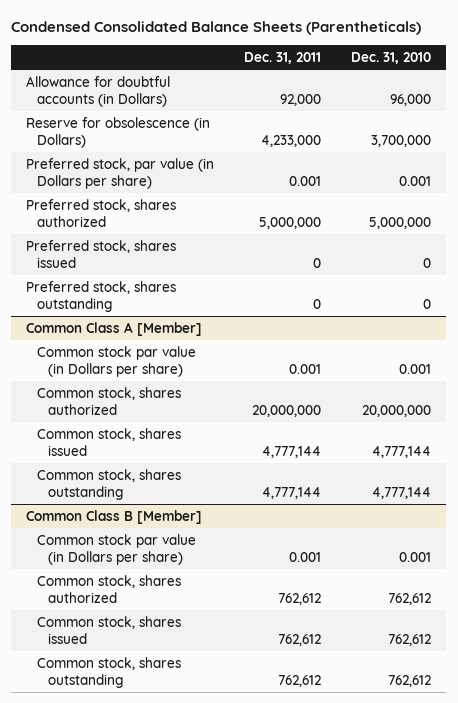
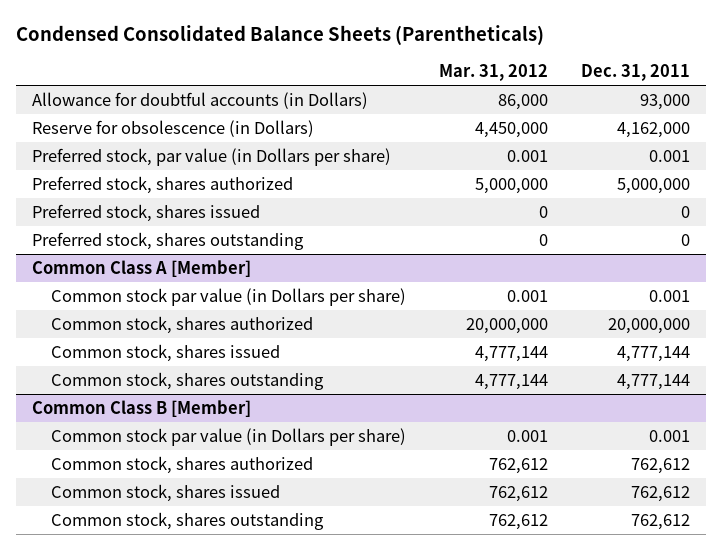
[351,52,432,65] Dec. 31, 2010 -> none
none -> [438,64,548,82] Mar. 31, 2012
[280,93,322,106] 92,000 -> [639,93,690,110] 93,000
[261,134,322,147] 4,233,000 -> [616,121,690,138] 4,162,000

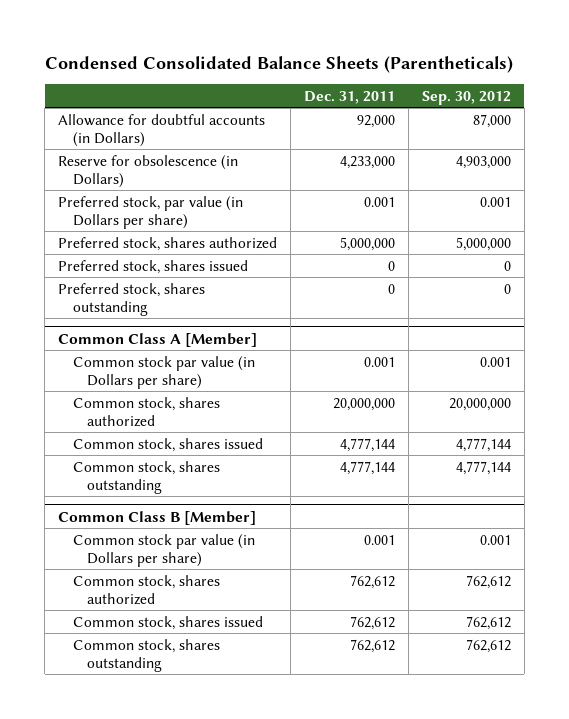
[438,64,548,82] Mar. 31, 2012 -> none
none -> [421,90,511,105] Sep. 30, 2012
[639,93,690,110] 93,000 -> [357,114,396,128] 92,000
[616,121,690,138] 4,162,000 -> [340,155,396,169] 4,233,000

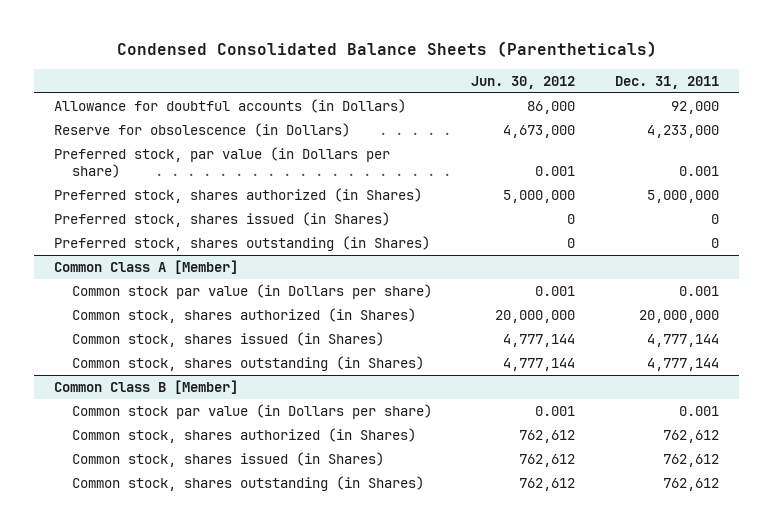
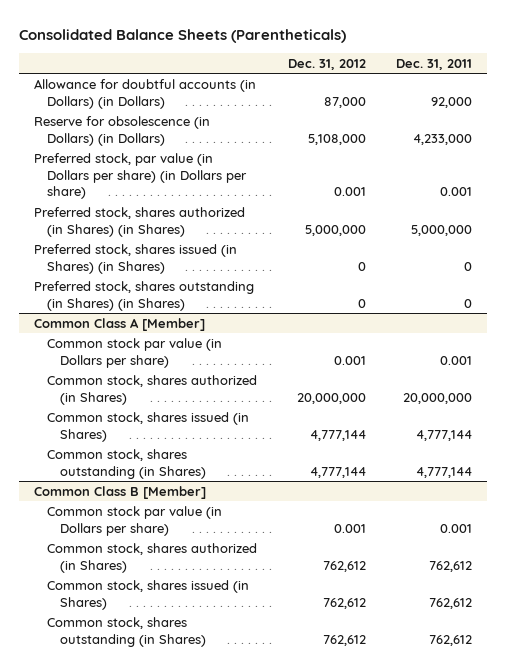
[116,41,657,58] Condensed Consolidated Balance Sheets (Parentheticals) -> [19,28,347,43] Consolidated Balance Sheets (Parentheticals)
[471,75,576,89] Jun. 30, 2012 -> none
none -> [287,58,366,70] Dec. 31, 2012
[54,98,407,113] Allowance for doubtful accounts (in Dollars) -> [34,78,257,109] Allowance for doubtful accounts (in Dollars) (in Dollars)
[54,122,351,137] Reserve for obsolescence (in Dollars) -> [34,115,211,146] Reserve for obsolescence (in Dollars) (in Dollars)
[54,146,391,178] Preferred stock, par value (in Dollars per share) -> [34,152,247,200] Preferred stock, par value (in Dollars per share) (in Dollars per share)
[54,187,423,203] Preferred stock, shares authorized (in Shares) -> [34,206,246,237] Preferred stock, shares authorized (in Shares) (in Shares)
[54,211,391,227] Preferred stock, shares issued (in Shares) -> [34,243,238,274] Preferred stock, shares issued (in Shares) (in Shares)
[54,235,431,251] Preferred stock, shares outstanding (in Shares) -> [34,280,255,311] Preferred stock, shares outstanding (in Shares) (in Shares)

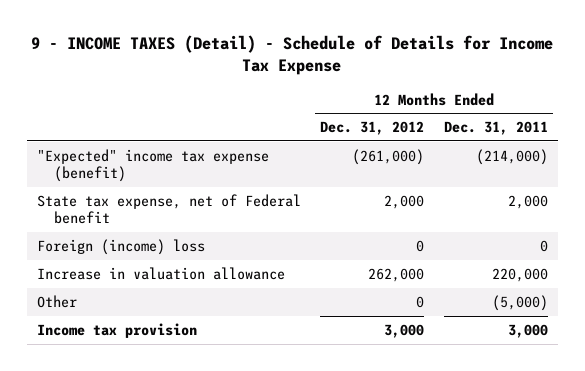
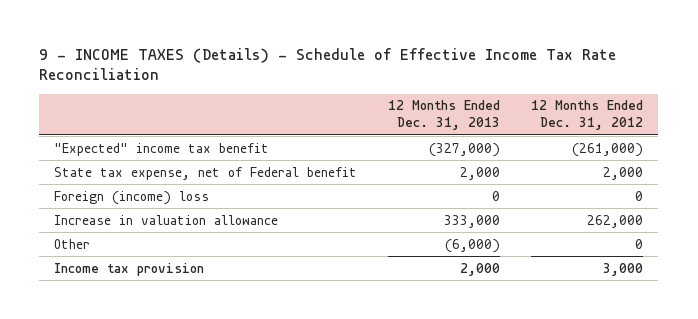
[31,35,554,76] 9 - INCOME TAXES (Detail) - Schedule of Details for Income Tax Expense -> [39,47,617,81] 9 - INCOME TAXES (Details) - Schedule of Effective Income Tax Rate Reconciliation
[443,121,548,136] Dec. 31, 2011 -> none
none -> [388,100,501,131] 12 Months Ended Dec. 31, 2013
[36,148,269,183] "Expected" income tax expense (benefit) -> [54,142,270,156] "Expected" income tax benefit

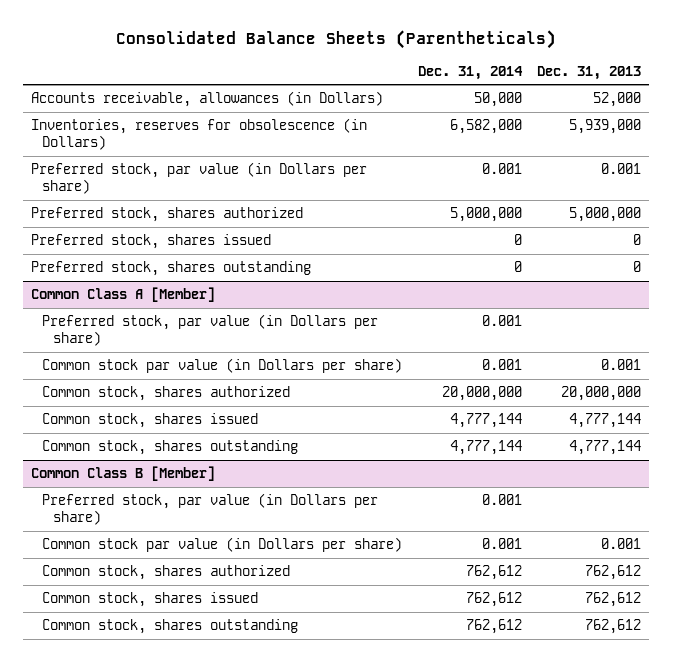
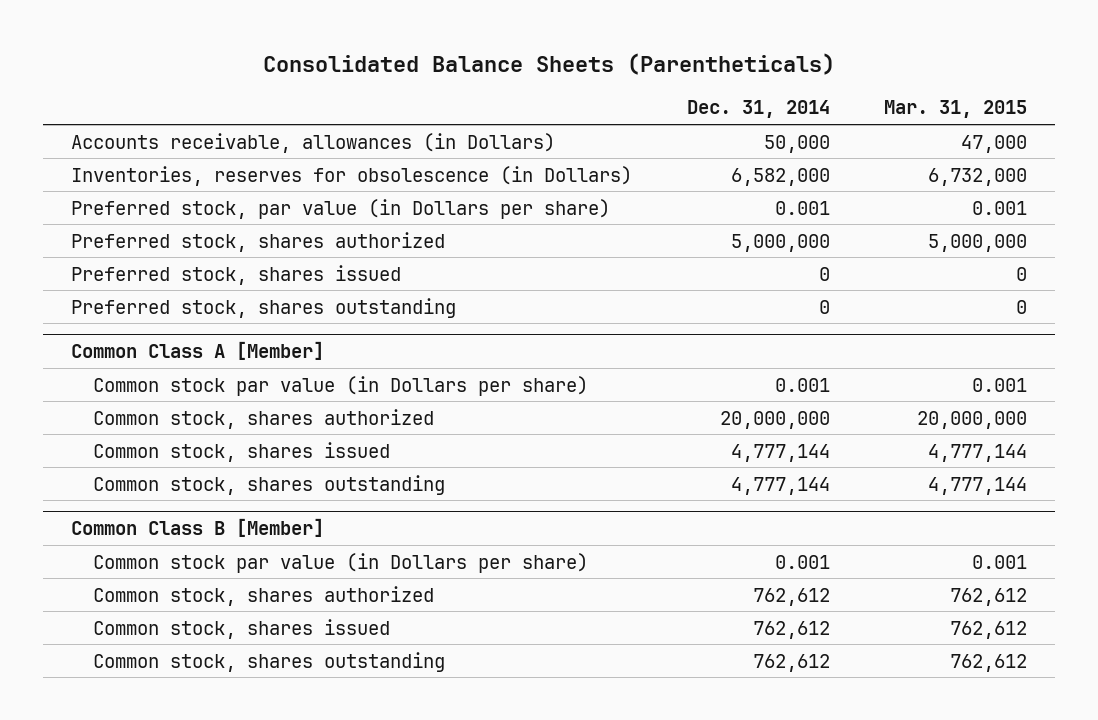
[537,65,642,80] Dec. 31, 2013 -> none
none -> [884,100,1028,119] Mar. 31, 2015
[41,314,378,347] Preferred stock, par value (in Dollars per share) -> none
[41,493,378,526] Preferred stock, par value (in Dollars per share) -> none

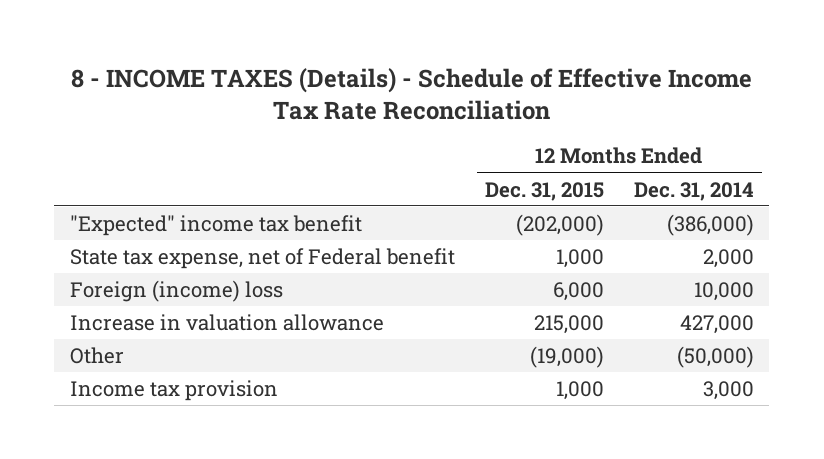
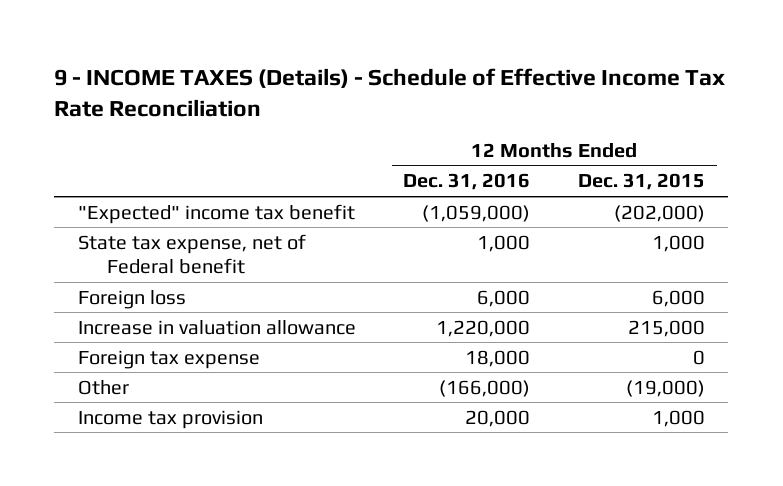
[70,67,752,120] 8 - INCOME TAXES (Details) - Schedule of Effective Income Tax Rate Reconciliation -> [54,68,726,118] 9 - INCOME TAXES (Details) - Schedule of Effective Income Tax Rate Reconciliation
[634,181,755,201] Dec. 31, 2014 -> none
none -> [403,173,531,191] Dec. 31, 2016
[69,280,283,303] Foreign (income) loss -> [78,289,187,309] Foreign loss
none -> [78,349,261,369] Foreign tax expense

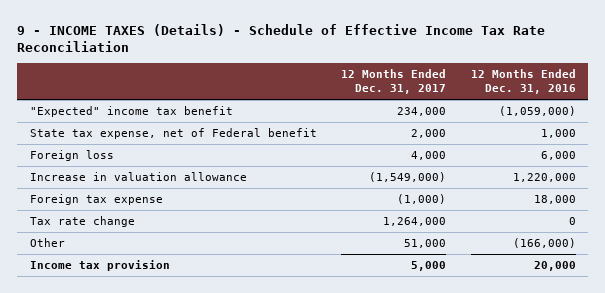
[577,173,705,191] Dec. 31, 2015 -> none
none -> [341,69,447,95] 12 Months Ended Dec. 31, 2017
none -> [29,216,135,228] Tax rate change

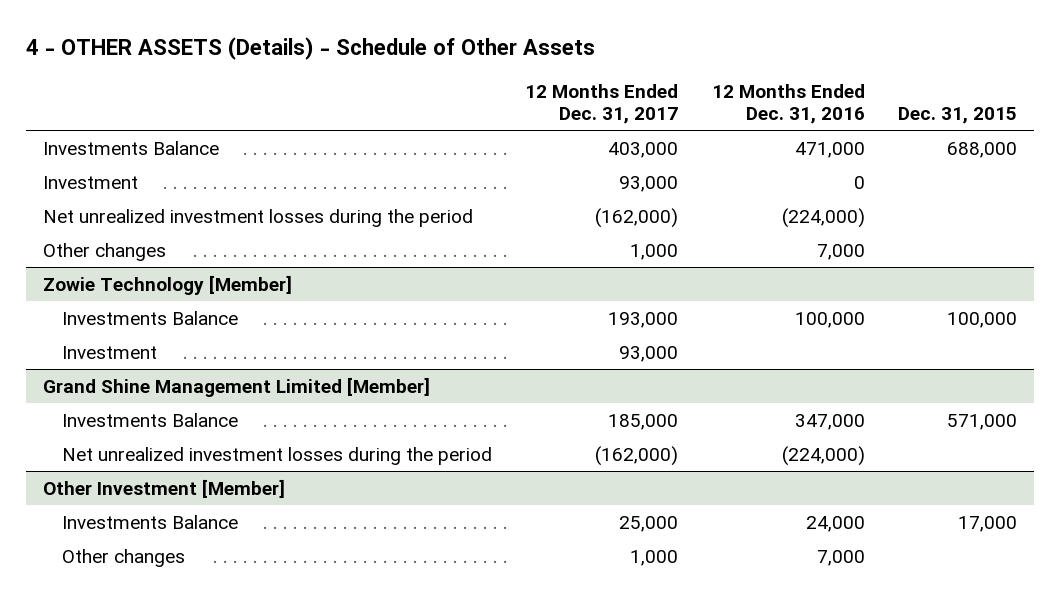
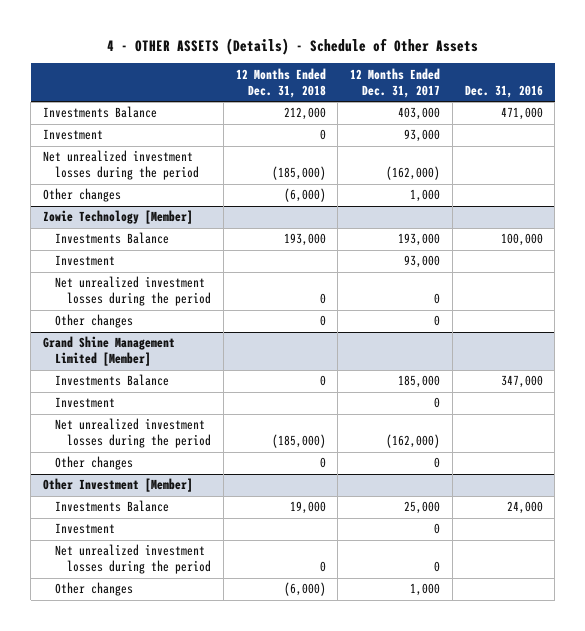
[711,84,865,125] 12 Months Ended Dec. 31, 2016 -> none
[898,107,1018,125] Dec. 31, 2015 -> none
none -> [235,67,326,98] 12 Months Ended Dec. 31, 2018
none -> [464,84,543,98] Dec. 31, 2016
none -> [54,276,212,307] Net unrealized investment losses during the period
none -> [54,314,133,329] Other changes
none -> [54,397,115,409] Investment
none -> [54,456,133,471] Other changes
none -> [54,523,115,535] Investment
none -> [54,544,212,575] Net unrealized investment losses during the period

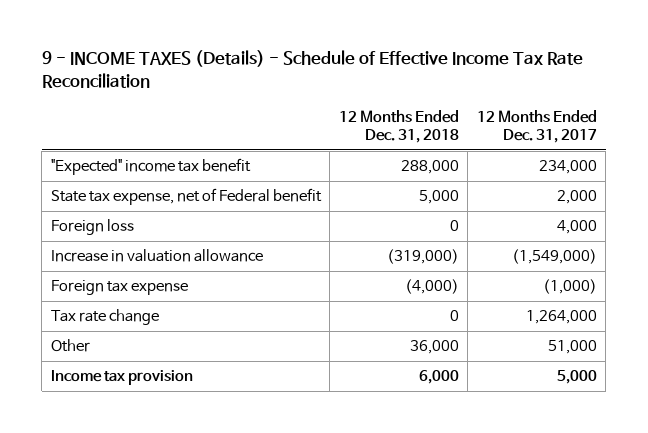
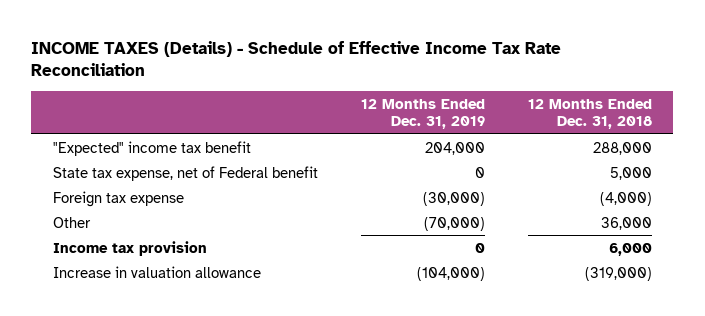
[41,50,583,89] 9 - INCOME TAXES (Details) - Schedule of Effective Income Tax Rate Reconciliation -> [31,40,562,77] INCOME TAXES (Details) - Schedule of Effective Income Tax Rate Reconciliation
[476,109,597,144] 12 Months Ended Dec. 31, 2017 -> none
none -> [360,98,485,129] 12 Months Ended Dec. 31, 2019
[50,219,134,236] Foreign loss -> none
[50,309,159,326] Tax rate change -> none
[50,249,263,263] Increase in valuation allowance -> [52,265,261,278] Increase in valuation allowance

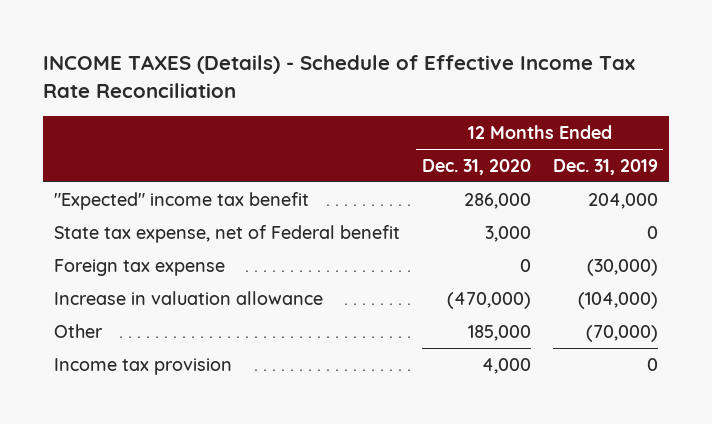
[527,98,652,129] 12 Months Ended Dec. 31, 2018 -> none
none -> [421,158,531,175] Dec. 31, 2020
[52,265,261,278] Increase in valuation allowance -> [53,290,323,305] Increase in valuation allowance

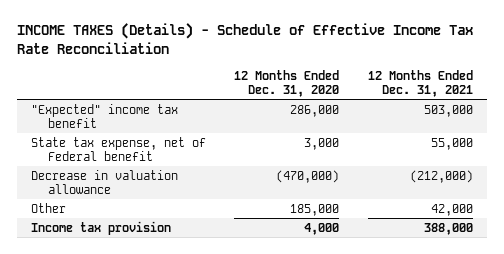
[552,158,658,175] Dec. 31, 2019 -> none
none -> [367,69,473,98] 12 Months Ended Dec. 31, 2021
[53,258,225,276] Foreign tax expense -> none
[53,290,323,305] Increase in valuation allowance -> [30,169,178,194] Decrease in valuation allowance

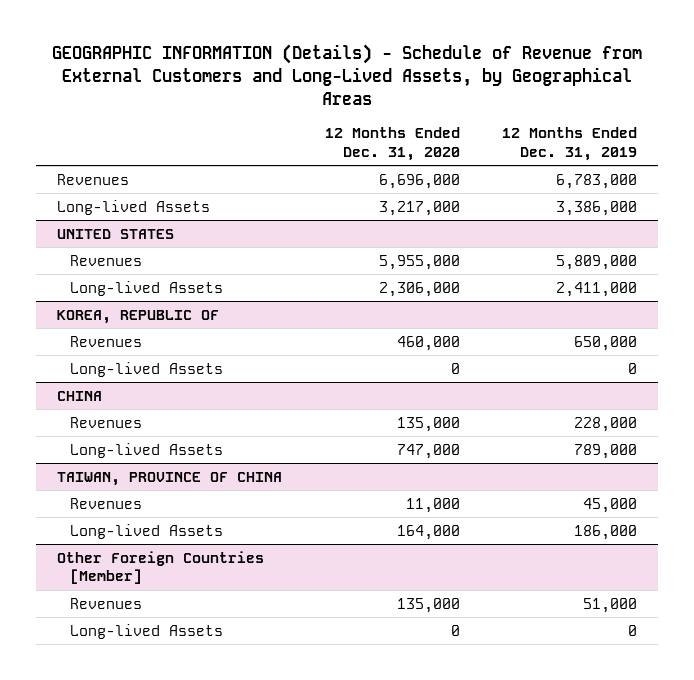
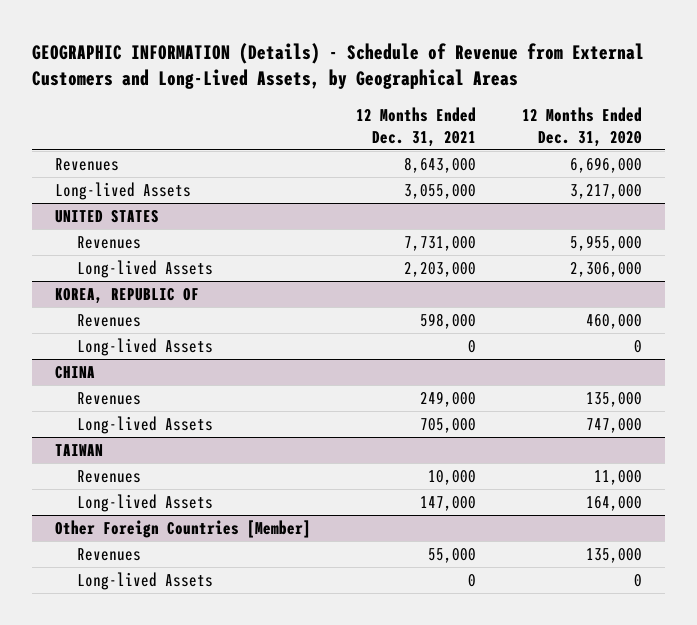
[501,127,637,161] 12 Months Ended Dec. 31, 2019 -> none
none -> [356,107,477,147] 12 Months Ended Dec. 31, 2021
[57,471,283,486] TAIWAN, PROVINCE OF CHINA -> [54,444,103,457] TAIWAN

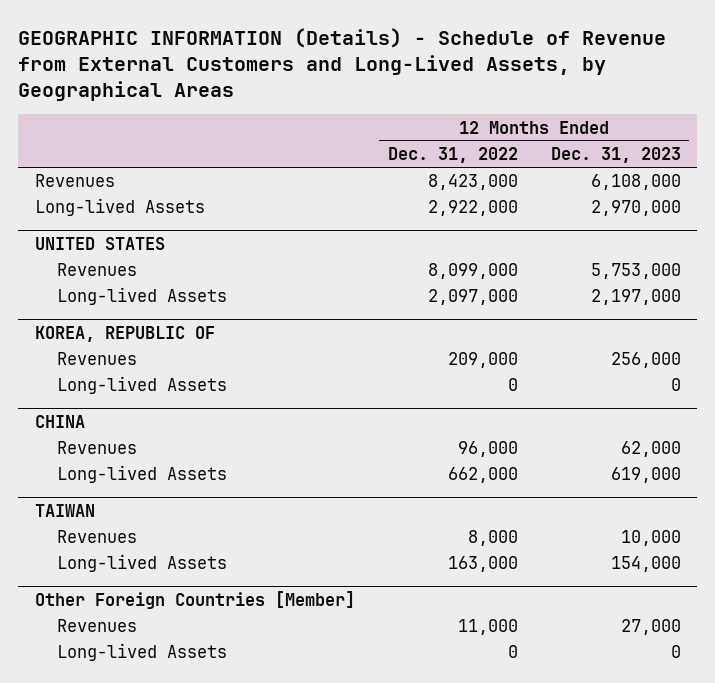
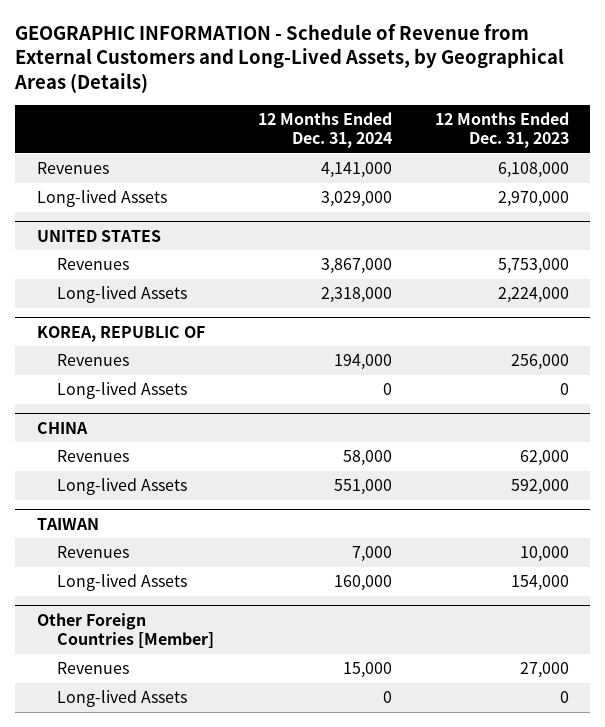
[18,27,667,102] GEOGRAPHIC INFORMATION (Details) - Schedule of Revenue from External Customers and Long-Lived Assets, by Geographical Areas -> [14,23,565,94] GEOGRAPHIC INFORMATION - Schedule of Revenue from External Customers and Long-Lived Assets, by Geographical Areas (Details)
[387,147,518,164] Dec. 31, 2022 -> none
none -> [257,112,392,149] 12 Months Ended Dec. 31, 2024
[590,289,681,306] 2,197,000 -> [497,287,569,304] 2,224,000
[610,467,681,484] 619,000 -> [510,479,569,496] 592,000

